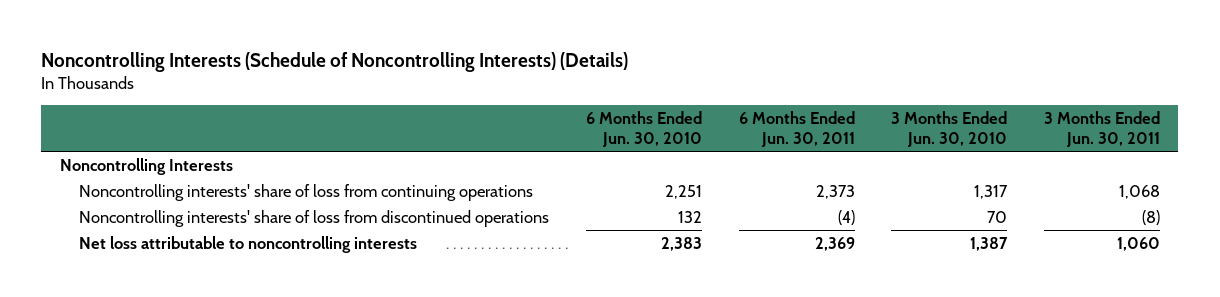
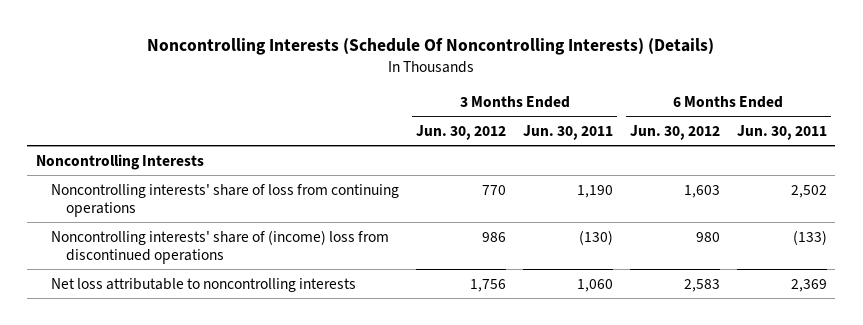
[41,51,629,72] Noncontrolling Interests (Schedule of Noncontrolling Interests) (Details) -> [147,38,715,56] Noncontrolling Interests (Schedule Of Noncontrolling Interests) (Details)
[585,110,702,148] 6 Months Ended Jun. 30, 2010 -> none
[891,110,1008,148] 3 Months Ended Jun. 30, 2010 -> none
none -> [416,124,507,140] Jun. 30, 2012
none -> [629,124,720,140] Jun. 30, 2012
[815,184,855,199] 2,373 -> [790,184,827,198] 2,502
[1118,184,1160,199] 1,068 -> [576,184,613,198] 1,190
[79,209,550,227] Noncontrolling interests' share of loss from discontinued operations -> [51,229,390,264] Noncontrolling interests' share of (income) loss from discontinued operations
[837,209,855,225] (4) -> [792,229,827,245] (133)
[1141,209,1160,225] (8) -> [578,229,613,245] (130)

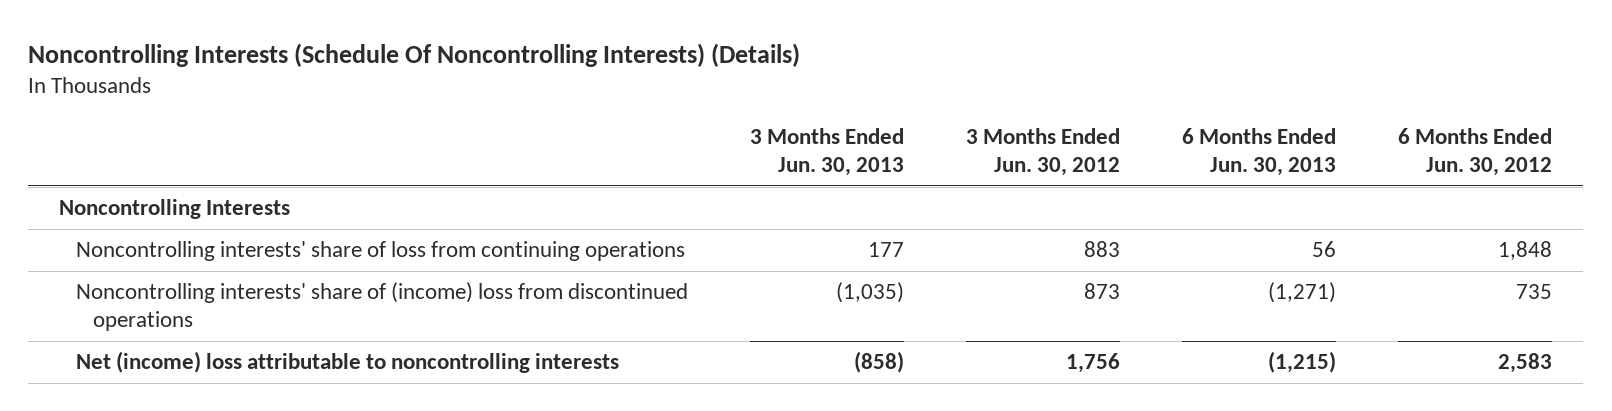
[522,124,613,140] Jun. 30, 2011 -> none
[736,124,827,140] Jun. 30, 2011 -> none
none -> [750,128,905,176] 3 Months Ended Jun. 30, 2013
none -> [1182,128,1337,176] 6 Months Ended Jun. 30, 2013
[482,184,507,195] 770 -> [1084,241,1121,258] 883
[683,184,720,198] 1,603 -> [1498,241,1553,261] 1,848
[482,231,507,242] 986 -> [1084,283,1121,300] 873
[695,231,720,242] 980 -> [1516,284,1553,300] 735
[51,277,357,292] Net loss attributable to noncontrolling interests -> [76,351,620,374] Net (income) loss attributable to noncontrolling interests

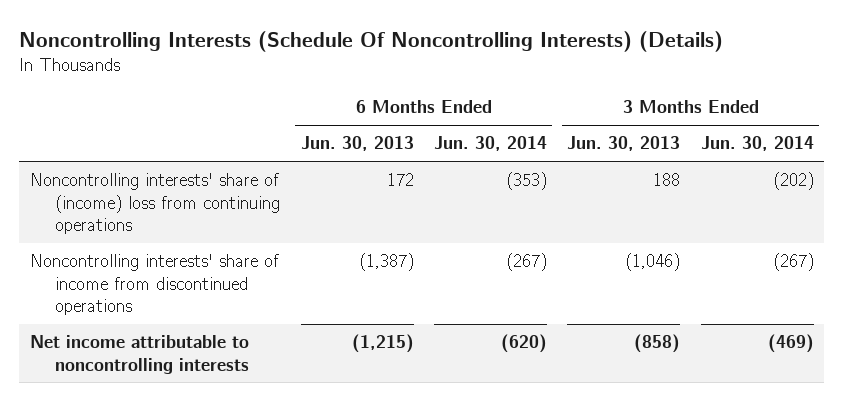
[966,128,1121,176] 3 Months Ended Jun. 30, 2012 -> none
[1398,128,1553,176] 6 Months Ended Jun. 30, 2012 -> none
none -> [434,136,548,152] Jun. 30, 2014
none -> [700,136,814,152] Jun. 30, 2014
[59,199,291,220] Noncontrolling Interests -> none
[76,241,686,262] Noncontrolling interests' share of loss from continuing operations -> [29,173,281,234] Noncontrolling interests' share of (income) loss from continuing operations
[868,242,905,258] 177 -> [653,173,681,187] 188
[1312,241,1337,258] 56 -> [386,173,414,187] 172
[76,282,689,332] Noncontrolling interests' share of (income) loss from discontinued operations -> [29,254,279,315] Noncontrolling interests' share of income from discontinued operations
[836,282,905,304] (1,035) -> [625,253,681,272] (1,046)
[1268,282,1337,304] (1,271) -> [358,253,414,272] (1,387)
[76,351,620,374] Net (income) loss attributable to noncontrolling interests -> [29,335,250,374] Net income attributable to noncontrolling interests

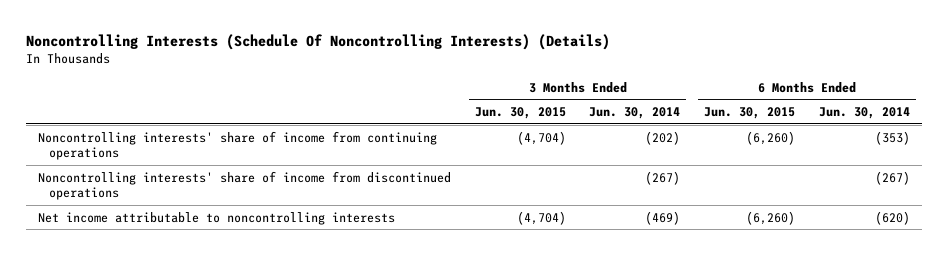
[300,136,414,152] Jun. 30, 2013 -> none
[567,136,681,152] Jun. 30, 2013 -> none
none -> [474,107,566,120] Jun. 30, 2015
none -> [704,107,796,120] Jun. 30, 2015
[29,173,281,234] Noncontrolling interests' share of (income) loss from continuing operations -> [37,130,437,161] Noncontrolling interests' share of income from continuing operations

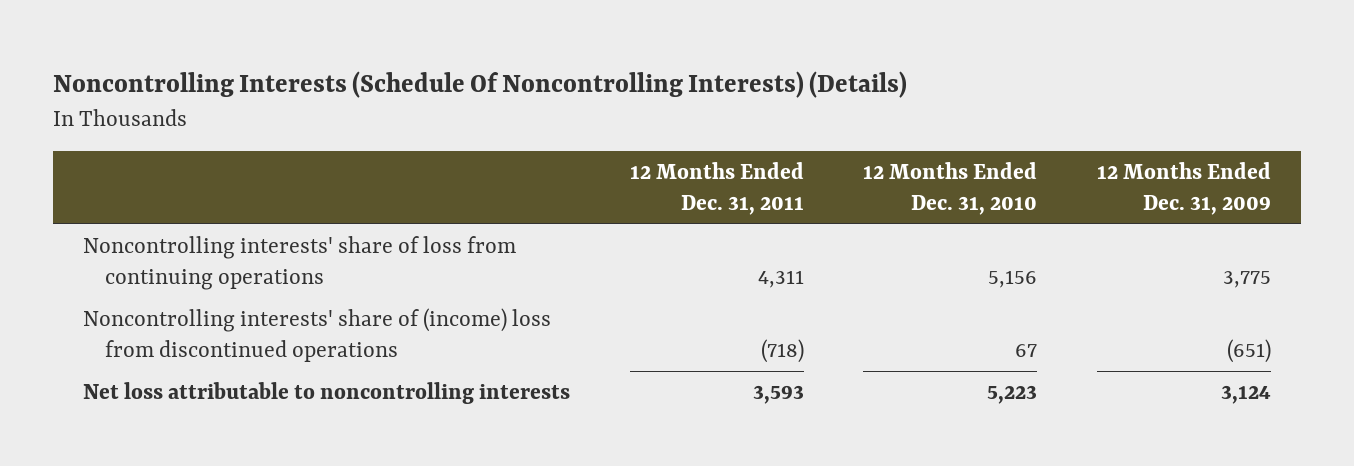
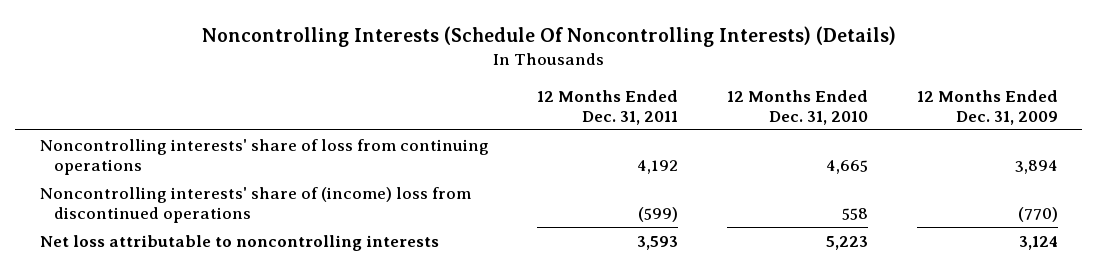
[757,270,804,289] 4,311 -> [637,159,679,174] 4,192
[988,270,1038,289] 5,156 -> [825,159,868,174] 4,665
[1223,271,1272,289] 3,775 -> [1014,159,1058,174] 3,894
[760,339,804,364] (718) -> [638,206,679,222] (599)
[1015,344,1038,358] 67 -> [841,207,868,220] 558
[1227,339,1272,364] (651) -> [1017,206,1058,222] (770)

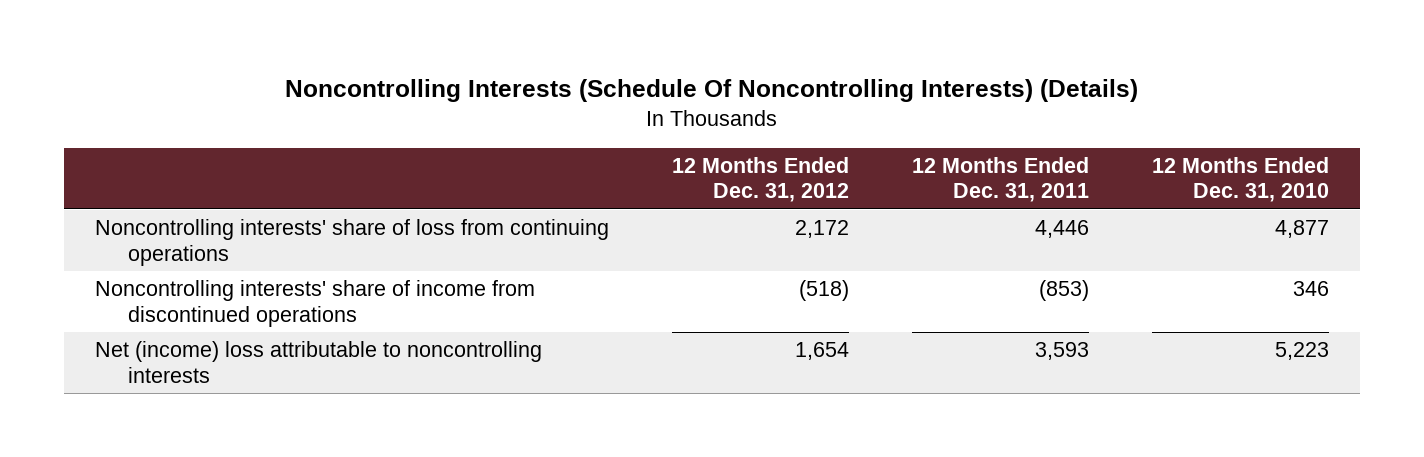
[916,89,1058,125] 12 Months Ended Dec. 31, 2009 -> none
none -> [672,156,850,203] 12 Months Ended Dec. 31, 2012
[637,159,679,174] 4,192 -> [1035,220,1090,239] 4,446
[825,159,868,174] 4,665 -> [1274,220,1329,239] 4,877
[39,187,471,223] Noncontrolling interests' share of (income) loss from discontinued operations -> [95,280,536,327] Noncontrolling interests' share of income from discontinued operations
[638,206,679,222] (599) -> [1039,280,1090,302] (853)
[841,207,868,220] 558 -> [1292,281,1329,297] 346
[39,235,439,252] Net loss attributable to noncontrolling interests -> [95,341,543,383] Net (income) loss attributable to noncontrolling interests

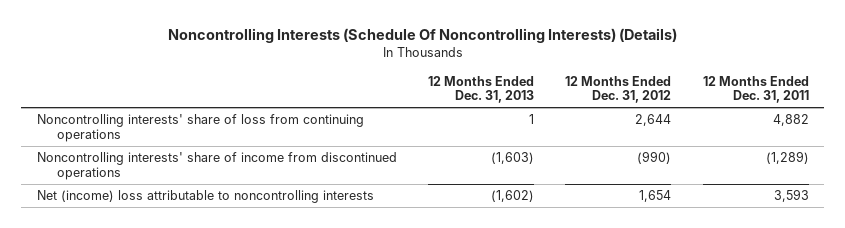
[1151,156,1329,203] 12 Months Ended Dec. 31, 2010 -> none
none -> [428,75,535,104] 12 Months Ended Dec. 31, 2013
[795,220,850,239] 2,172 -> [635,114,672,127] 2,644
[1035,220,1090,239] 4,446 -> [772,114,809,127] 4,882
[799,280,850,302] (518) -> [637,151,672,165] (990)
[1039,280,1090,302] (853) -> [765,151,809,165] (1,289)

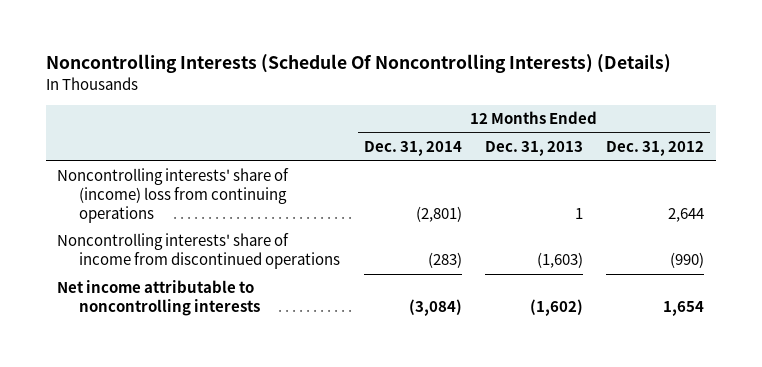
[702,75,809,104] 12 Months Ended Dec. 31, 2011 -> none
none -> [363,141,462,157] Dec. 31, 2014
[36,114,364,142] Noncontrolling interests' share of loss from continuing operations -> [57,168,290,224] Noncontrolling interests' share of (income) loss from continuing operations
[36,190,374,204] Net (income) loss attributable to noncontrolling interests -> [57,280,261,317] Net income attributable to noncontrolling interests

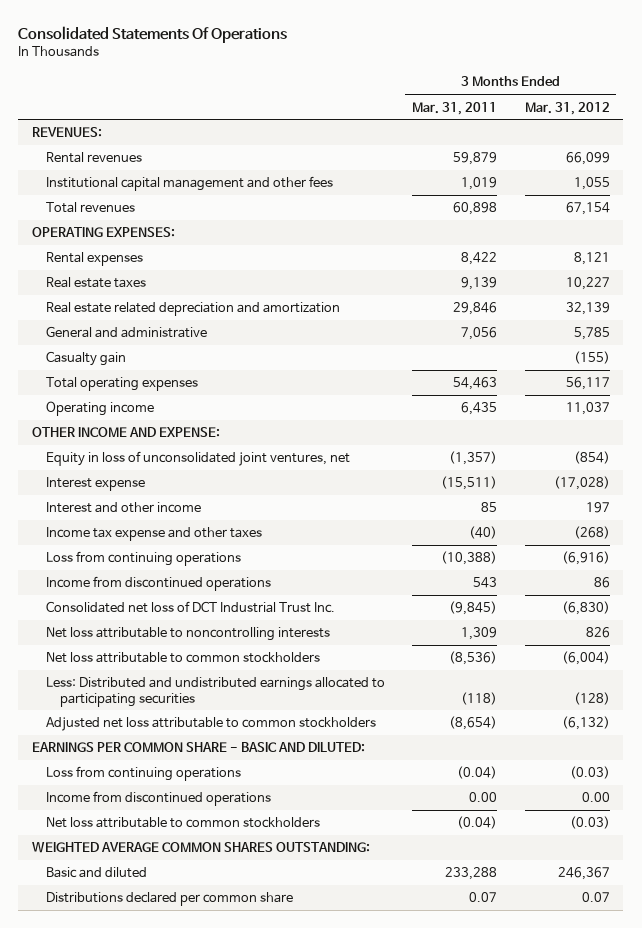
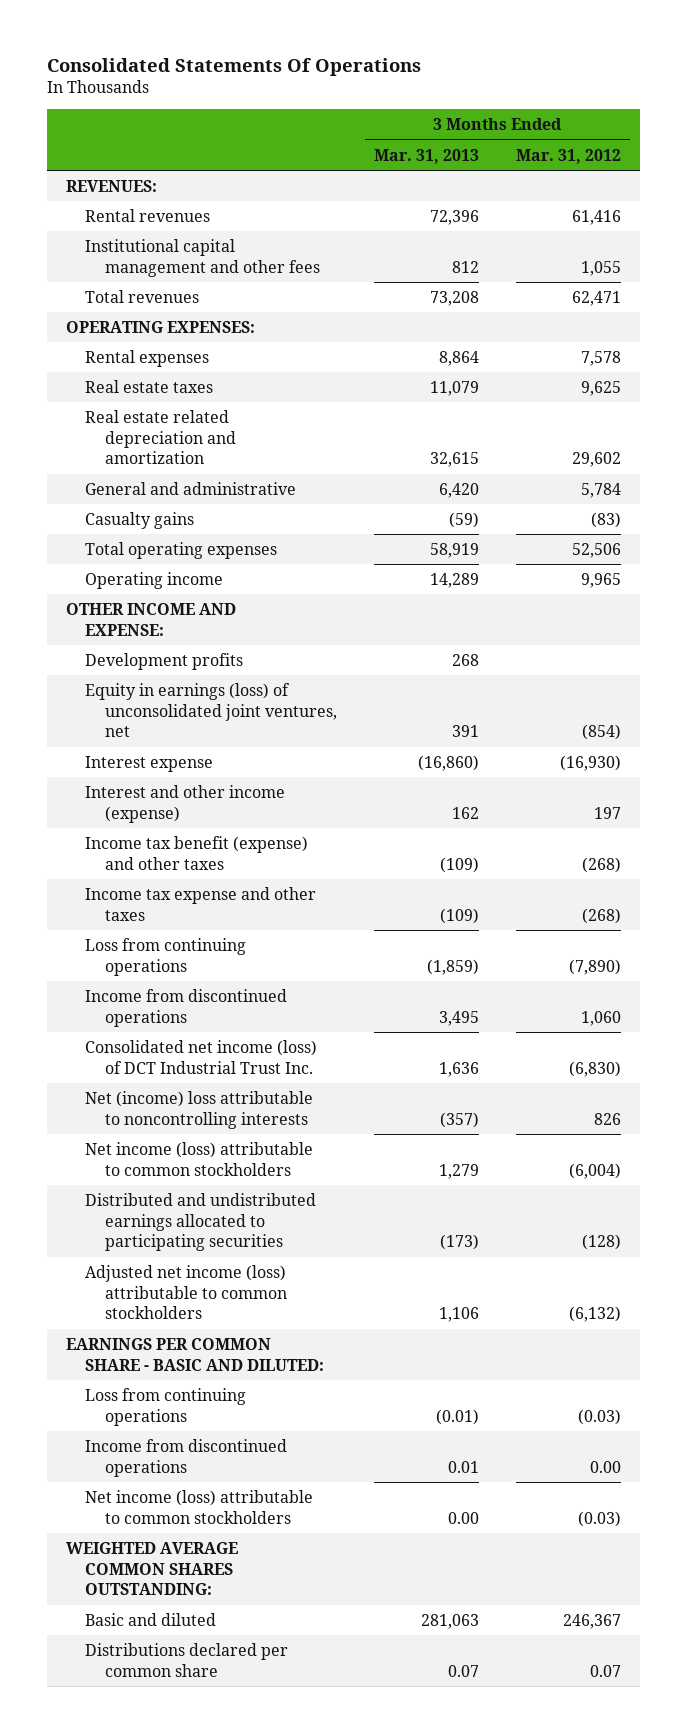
[412,101,498,115] Mar. 31, 2011 -> none
none -> [373,148,479,164] Mar. 31, 2013
[565,152,610,166] 66,099 -> [572,209,622,225] 61,416
[565,202,610,216] 67,154 -> [572,290,622,306] 62,471
[573,252,610,266] 8,121 -> [581,350,622,366] 7,578
[565,277,610,291] 10,227 -> [581,380,622,396] 9,625
[565,302,610,316] 32,139 -> [572,452,622,468] 29,602
[573,327,610,341] 5,785 -> [581,482,622,498] 5,784
[45,351,126,367] Casualty gain -> [85,511,195,529] Casualty gains
[573,351,610,365] (155) -> [591,511,622,528] (83)
[565,377,610,391] 56,117 -> [572,542,622,558] 52,506
[565,402,610,416] 11,037 -> [581,572,622,588] 9,965
none -> [85,652,244,670] Development profits
[45,451,350,467] Equity in loss of unconsolidated joint ventures, net -> [85,682,337,738] Equity in earnings (loss) of unconsolidated joint ventures, net
[553,476,610,491] (17,028) -> [560,754,622,771] (16,930)
[45,502,201,514] Interest and other income -> [85,784,286,823] Interest and other income (expense)
none -> [85,835,309,870] Income tax benefit (expense) and other taxes
[561,551,610,566] (6,916) -> [569,958,622,975] (7,890)
[593,577,610,589] 86 -> [581,1010,622,1026] 1,060
[45,601,335,614] Consolidated net loss of DCT Industrial Trust Inc. -> [85,1039,318,1074] Consolidated net income (loss) of DCT Industrial Trust Inc.
[45,627,330,642] Net loss attributable to noncontrolling interests -> [85,1090,314,1129] Net (income) loss attributable to noncontrolling interests
[45,652,320,664] Net loss attributable to common stockholders -> [85,1141,314,1176] Net income (loss) attributable to common stockholders
[45,677,385,707] Less: Distributed and undistributed earnings allocated to participating securities -> [85,1192,317,1252] Distributed and undistributed earnings allocated to participating securities
[45,717,376,732] Adjusted net loss attributable to common stockholders -> [85,1264,287,1320] Adjusted net income (loss) attributable to common stockholders
[45,817,320,829] Net loss attributable to common stockholders -> [85,1489,314,1524] Net income (loss) attributable to common stockholders

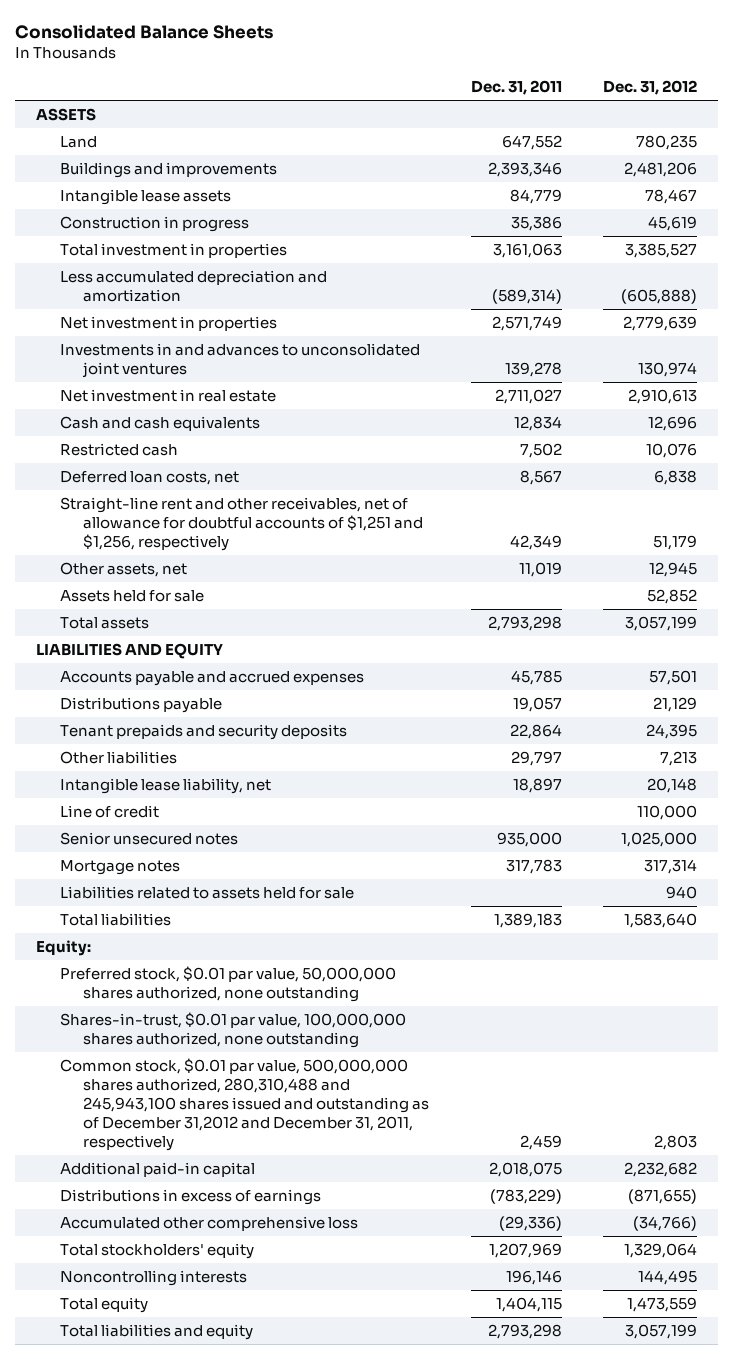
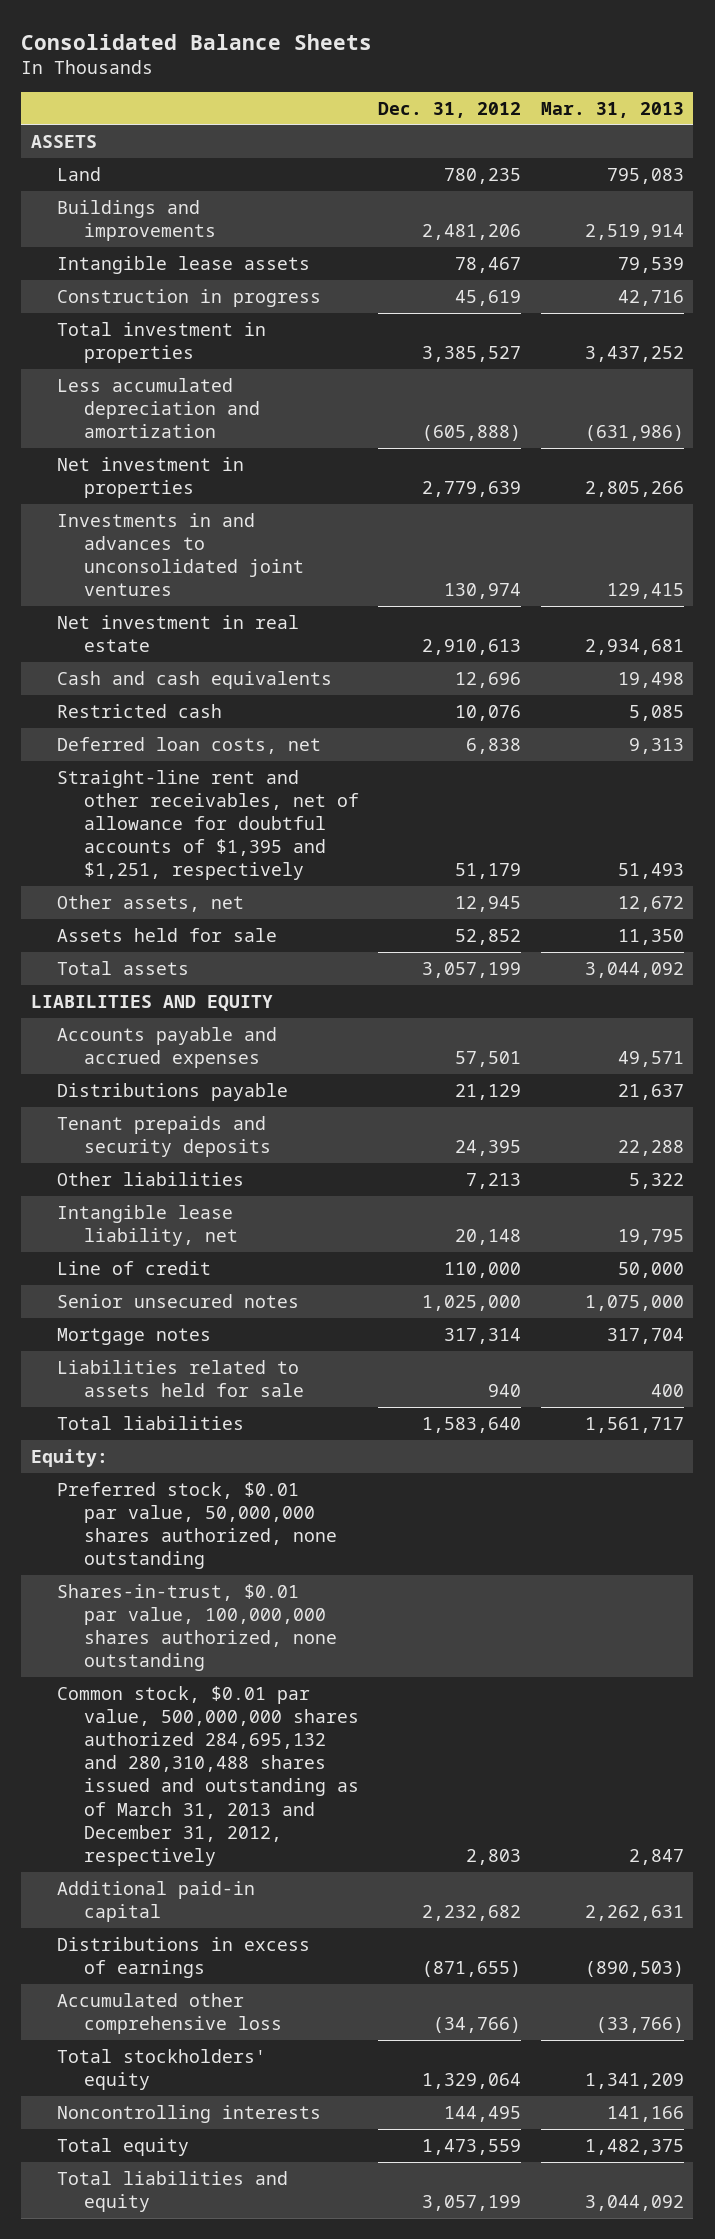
[470,80,562,96] Dec. 31, 2011 -> none
none -> [540,101,684,118] Mar. 31, 2013
[59,496,423,551] Straight-line rent and other receivables, net of allowance for doubtful accounts of $1,251 and $1,256, respectively -> [57,769,359,881] Straight-line rent and other receivables, net of allowance for doubtful accounts of $1,395 and $1,251, respectively
[59,1057,429,1151] Common stock, $0.01 par value, 500,000,000 shares authorized, 280,310,488 and 245,943,100 shares issued and outstanding as of December 31,2012 and December 31, 2011, respectively -> [57,1685,359,1866] Common stock, $0.01 par value, 500,000,000 shares authorized 284,695,132 and 280,310,488 shares issued and outstanding as of March 31, 2013 and December 31, 2012, respectively

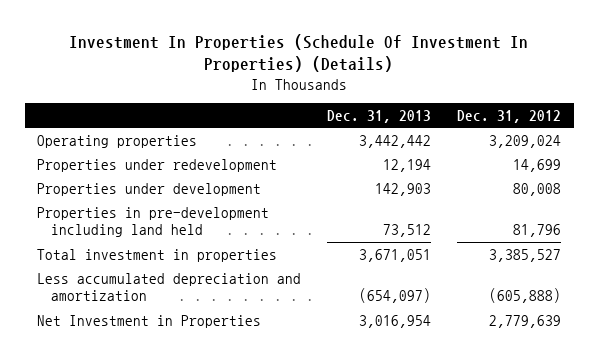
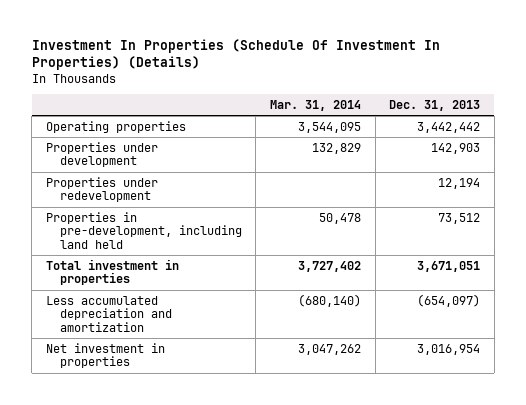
[457,109,562,123] Dec. 31, 2012 -> none
none -> [270,100,362,112] Mar. 31, 2014
[37,158,278,172] Properties under redevelopment -> [46,176,159,203] Properties under redevelopment
[37,206,270,238] Properties in pre-development including land held -> [46,211,242,249] Properties in pre-development, including land held
[37,314,262,328] Net Investment in Properties -> [46,342,166,369] Net investment in properties

